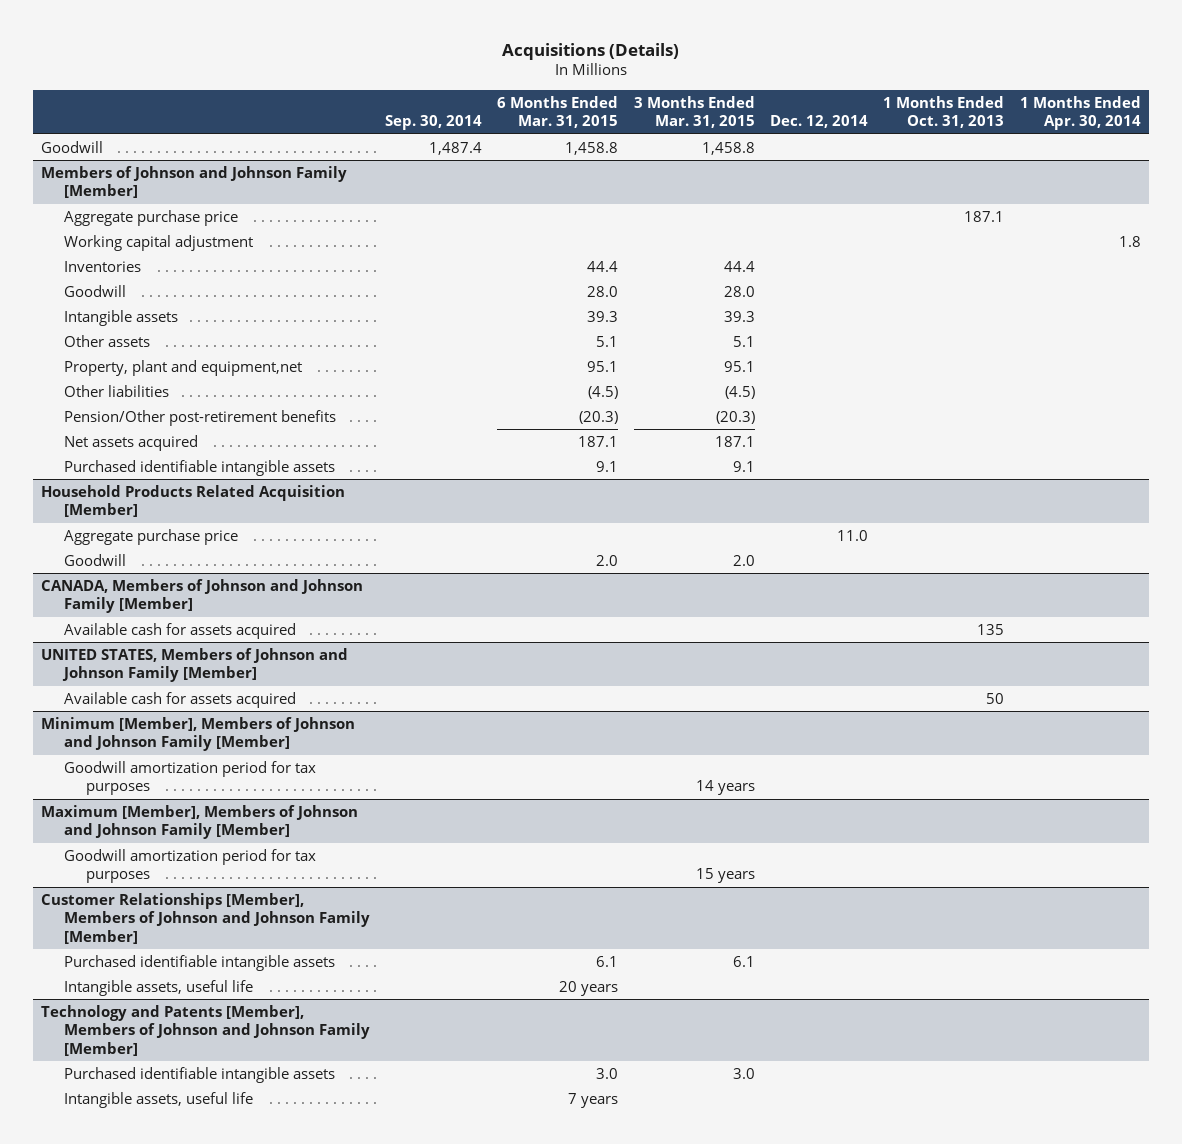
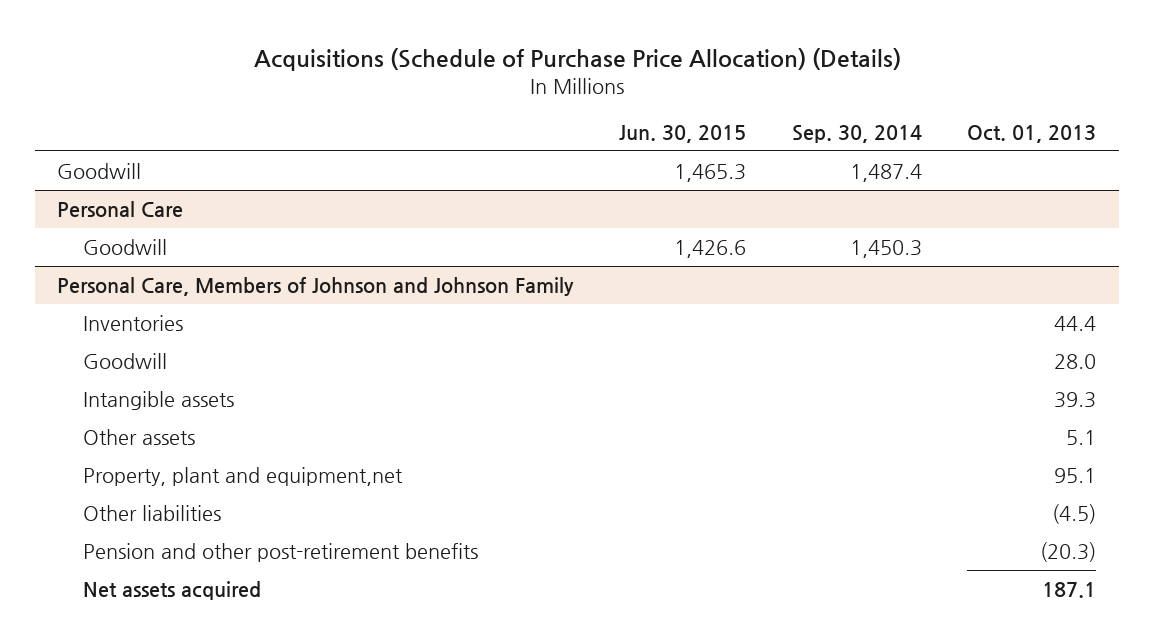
[501,42,679,60] Acquisitions (Details) -> [253,47,901,71] Acquisitions (Schedule of Purchase Price Allocation) (Details)
[497,95,619,129] 6 Months Ended Mar. 31, 2015 -> none
[633,95,755,129] 3 Months Ended Mar. 31, 2015 -> none
[770,115,869,129] Dec. 12, 2014 -> none
[883,95,1005,129] 1 Months Ended Oct. 31, 2013 -> none
[1019,95,1141,131] 1 Months Ended Apr. 30, 2014 -> none
none -> [618,124,746,143] Jun. 30, 2015
none -> [967,124,1097,143] Oct. 01, 2013
[63,209,238,226] Aggregate purchase price -> none
[63,234,253,251] Working capital adjustment -> none
none -> [57,200,184,217] Personal Care
none -> [83,238,168,255] Goodwill
[41,165,348,199] Members of Johnson and Johnson Family [Member] -> [57,276,575,296] Personal Care, Members of Johnson and Johnson Family
[63,409,336,426] Pension/Other post-retirement benefits -> [83,542,479,562] Pension and other post-retirement benefits
[63,459,335,476] Purchased identifiable intangible assets -> none
[41,484,346,518] Household Products Related Acquisition [Member] -> none
[63,528,238,545] Aggregate purchase price -> none
[63,553,126,566] Goodwill -> none
[41,578,364,614] CANADA, Members of Johnson and Johnson Family [Member] -> none
[63,622,296,639] Available cash for assets acquired -> none
[41,647,349,683] UNITED STATES, Members of Johnson and Johnson Family [Member] -> none
[63,691,296,708] Available cash for assets acquired -> none
[41,716,356,752] Minimum [Member], Members of Johnson and Johnson Family [Member] -> none
[63,760,316,796] Goodwill amortization period for tax purposes -> none
[41,804,359,840] Maximum [Member], Members of Johnson and Johnson Family [Member] -> none
[63,848,316,884] Goodwill amortization period for tax purposes -> none
[41,892,370,944] Customer Relationships [Member], Members of Johnson and Johnson Family [Member] -> none
[63,954,335,971] Purchased identifiable intangible assets -> none
[63,979,253,996] Intangible assets, useful life -> none
[41,1004,370,1056] Technology and Patents [Member], Members of Johnson and Johnson Family [Member] -> none
[63,1066,335,1083] Purchased identifiable intangible assets -> none
[63,1091,253,1108] Intangible assets, useful life -> none

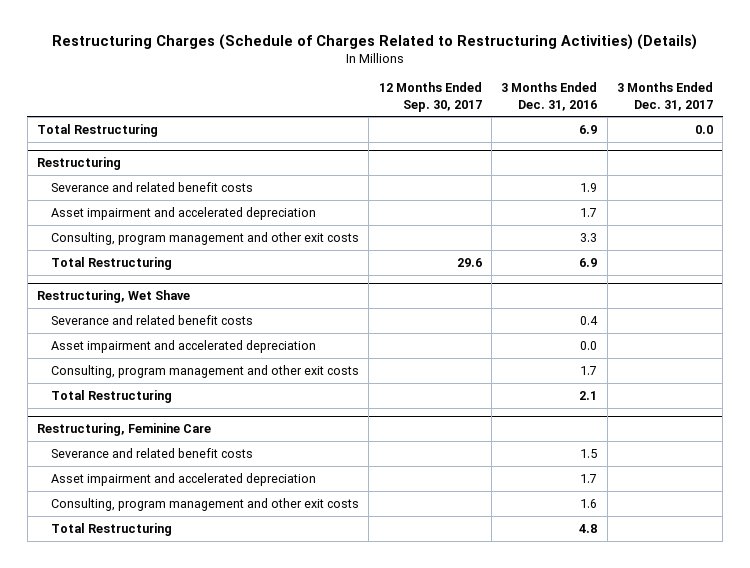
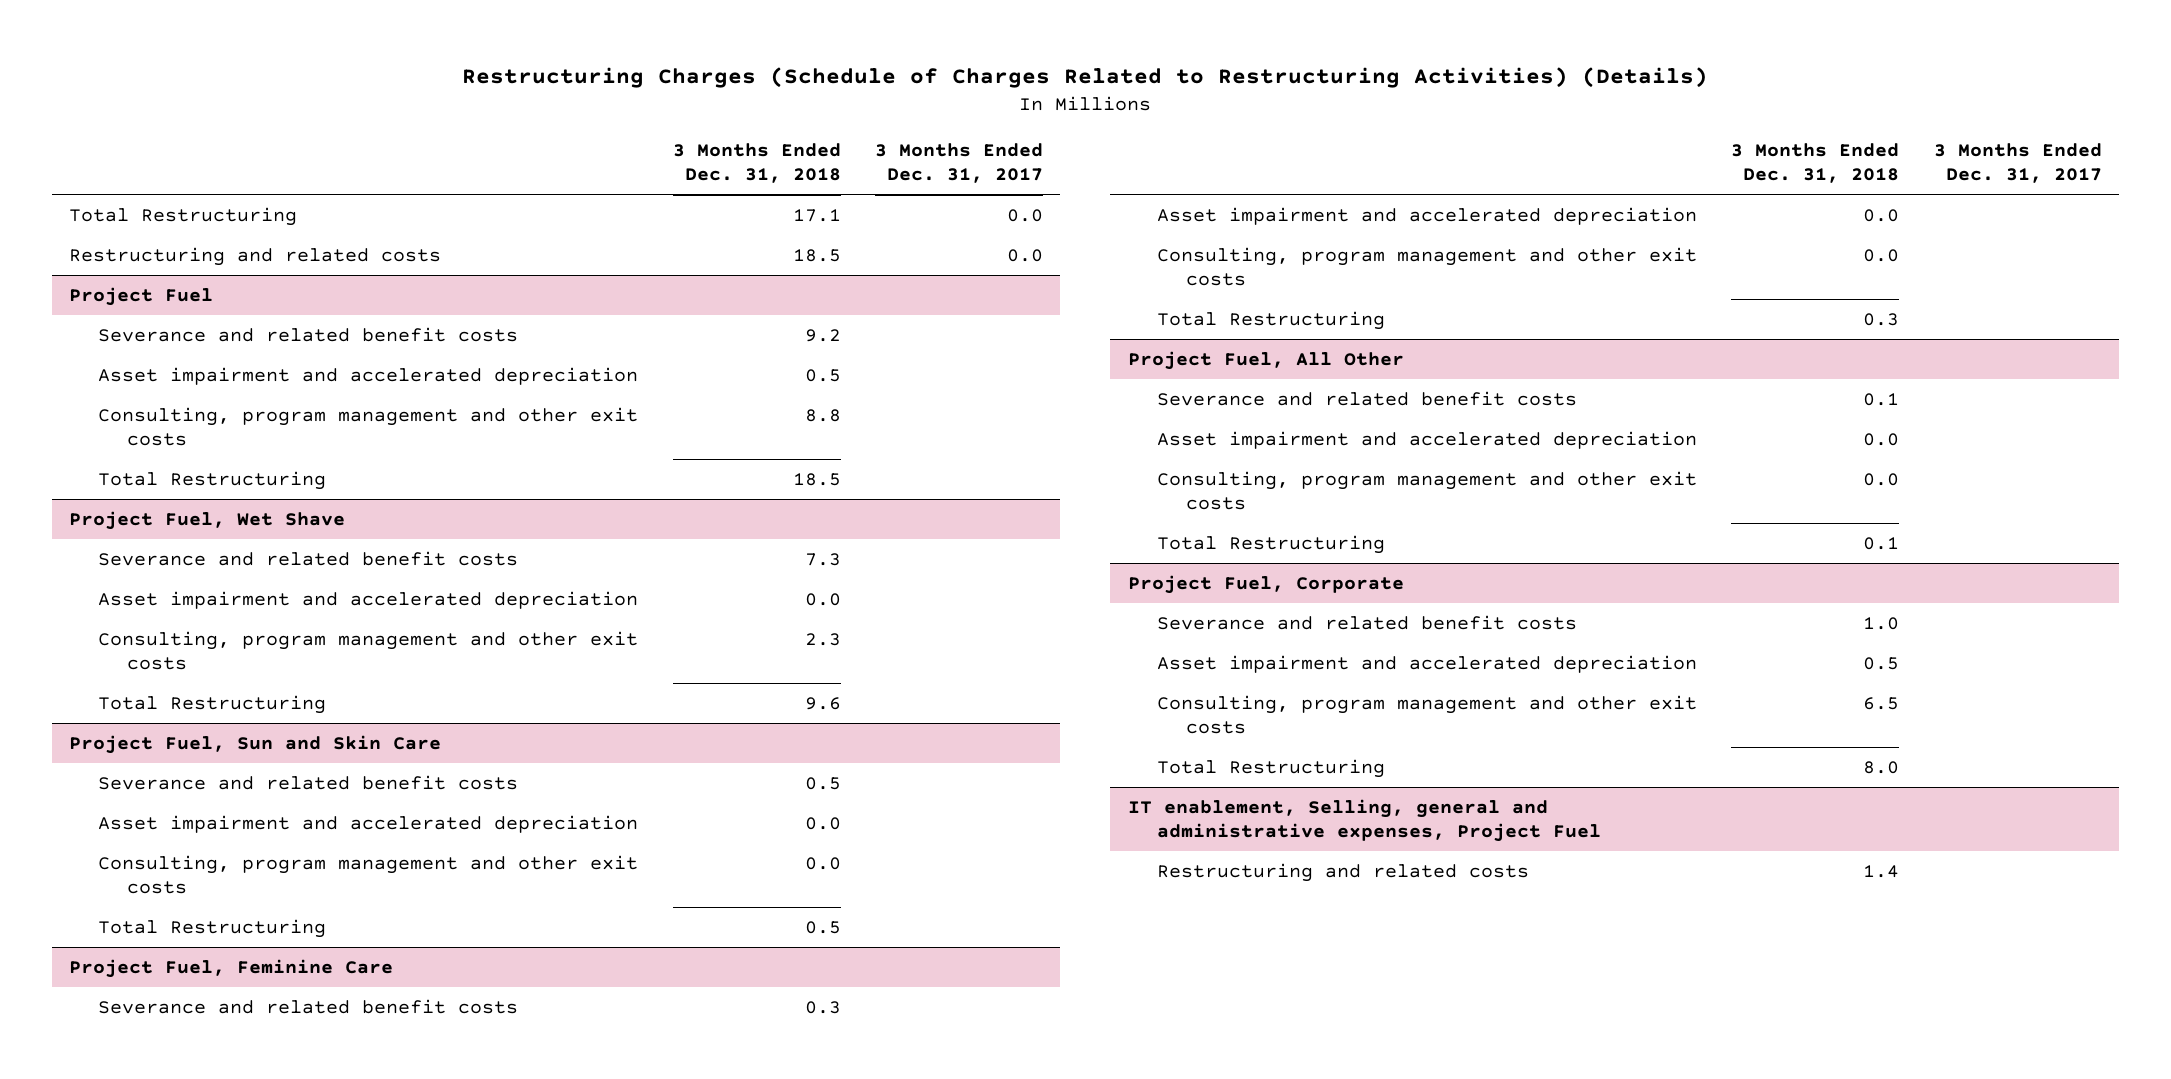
[378,82,482,112] 12 Months Ended Sep. 30, 2017 -> none
[501,82,598,111] 3 Months Ended Dec. 31, 2016 -> none
none -> [672,142,841,184] 3 Months Ended Dec. 31, 2018
[36,156,121,170] Restructuring -> none
[50,181,253,192] Severance and related benefit costs -> none
[50,206,316,220] Asset impairment and accelerated depreciation -> none
[50,231,359,245] Consulting, program management and other exit costs -> none
[50,256,172,270] Total Restructuring -> none
[36,289,190,303] Restructuring, Wet Shave -> none
[50,314,253,325] Severance and related benefit costs -> none
[50,339,316,353] Asset impairment and accelerated depreciation -> none
[50,364,359,378] Consulting, program management and other exit costs -> none
[50,389,172,403] Total Restructuring -> none
[36,422,211,436] Restructuring, Feminine Care -> none
[50,447,253,458] Severance and related benefit costs -> none
[50,472,316,486] Asset impairment and accelerated depreciation -> none
[50,497,359,511] Consulting, program management and other exit costs -> none
[50,522,172,536] Total Restructuring -> none
none -> [69,246,442,266] Restructuring and related costs
none -> [69,286,214,306] Project Fuel
none -> [98,326,519,342] Severance and related benefit costs
none -> [98,366,639,385] Asset impairment and accelerated depreciation
none -> [98,406,639,447] Consulting, program management and other exit costs
none -> [98,470,327,490] Total Restructuring
none -> [69,510,346,530] Project Fuel, Wet Shave
none -> [98,550,519,566] Severance and related benefit costs
none -> [98,590,639,609] Asset impairment and accelerated depreciation
none -> [98,630,639,671] Consulting, program management and other exit costs
none -> [98,694,327,714] Total Restructuring
none -> [69,734,442,754] Project Fuel, Sun and Skin Care
none -> [98,774,519,790] Severance and related benefit costs
none -> [98,814,639,833] Asset impairment and accelerated depreciation
none -> [98,854,639,895] Consulting, program management and other exit costs
none -> [98,918,327,938] Total Restructuring
none -> [69,958,394,978] Project Fuel, Feminine Care
none -> [98,998,519,1014] Severance and related benefit costs
none -> [1156,206,1697,225] Asset impairment and accelerated depreciation
none -> [1156,246,1697,287] Consulting, program management and other exit costs
none -> [1156,310,1385,330] Total Restructuring
none -> [1127,350,1404,370] Project Fuel, All Other
none -> [1156,390,1577,406] Severance and related benefit costs
none -> [1156,430,1697,449] Asset impairment and accelerated depreciation
none -> [1156,470,1697,511] Consulting, program management and other exit costs
none -> [1156,534,1385,554] Total Restructuring
none -> [1127,574,1404,594] Project Fuel, Corporate
none -> [1156,614,1577,630] Severance and related benefit costs
none -> [1156,654,1697,673] Asset impairment and accelerated depreciation
none -> [1156,694,1697,735] Consulting, program management and other exit costs
none -> [1156,758,1385,778] Total Restructuring
none -> [1127,798,1601,843] IT enablement, Selling, general and administrative expenses, Project Fuel
none -> [1156,862,1529,882] Restructuring and related costs

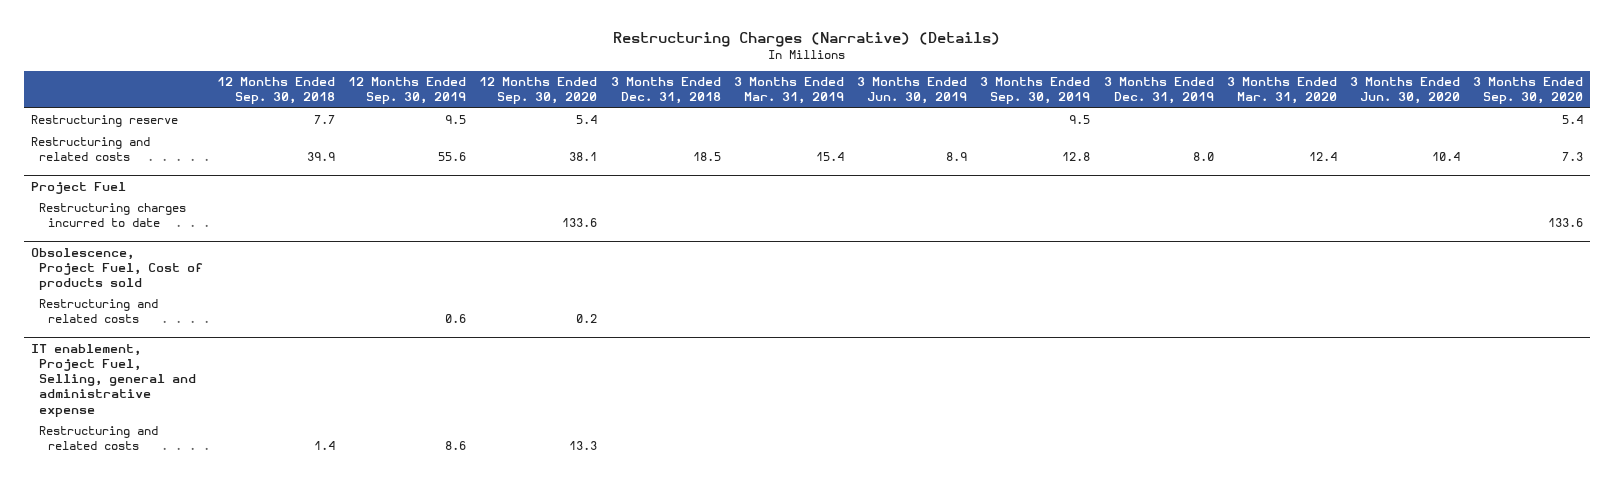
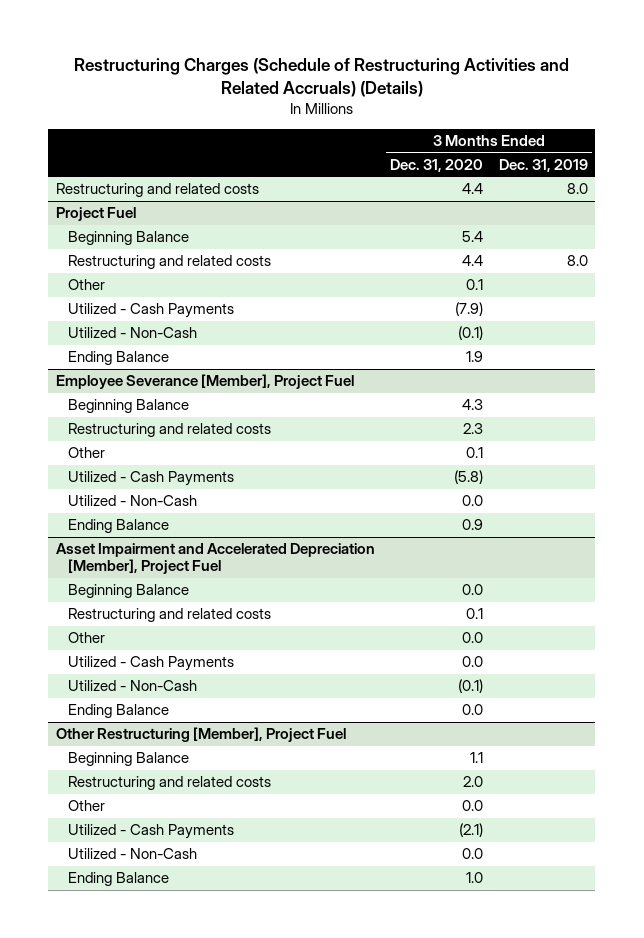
[613,31,1001,47] Restructuring Charges (Narrative) (Details) -> [73,58,569,98] Restructuring Charges (Schedule of Restructuring Activities and Related Accruals) (Details)
[216,77,335,105] 12 Months Ended Sep. 30, 2018 -> none
[348,77,467,105] 12 Months Ended Sep. 30, 2019 -> none
[479,77,598,105] 12 Months Ended Sep. 30, 2020 -> none
[610,77,721,105] 3 Months Ended Dec. 31, 2018 -> none
[733,77,844,105] 3 Months Ended Mar. 31, 2019 -> none
[857,77,968,105] 3 Months Ended Jun. 30, 2019 -> none
[980,77,1091,105] 3 Months Ended Sep. 30, 2019 -> none
[1226,77,1337,105] 3 Months Ended Mar. 31, 2020 -> none
[1350,77,1461,105] 3 Months Ended Jun. 30, 2020 -> none
[1473,77,1584,105] 3 Months Ended Sep. 30, 2020 -> none
none -> [390,158,484,172] Dec. 31, 2020
[30,115,178,128] Restructuring reserve -> none
[39,203,187,228] Restructuring charges incurred to date -> none
[30,247,204,291] Obsolescence, Project Fuel, Cost of products sold -> none
[39,299,159,324] Restructuring and related costs -> none
[30,343,197,417] IT enablement, Project Fuel, Selling, general and administrative expense -> none
[39,426,159,451] Restructuring and related costs -> none
none -> [68,231,190,246] Beginning Balance
none -> [68,255,272,270] Restructuring and related costs
none -> [68,279,106,291] Other
none -> [68,303,235,319] Utilized - Cash Payments
none -> [68,327,198,339] Utilized - Non-Cash
none -> [68,351,170,366] Ending Balance
none -> [55,374,354,390] Employee Severance [Member], Project Fuel
none -> [68,399,190,414] Beginning Balance
none -> [68,423,272,438] Restructuring and related costs
none -> [68,447,106,459] Other
none -> [68,471,235,487] Utilized - Cash Payments
none -> [68,495,198,507] Utilized - Non-Cash
none -> [68,519,170,534] Ending Balance
none -> [55,543,375,575] Asset Impairment and Accelerated Depreciation [Member], Project Fuel
none -> [68,584,190,599] Beginning Balance
none -> [68,608,272,623] Restructuring and related costs
none -> [68,632,106,644] Other
none -> [68,656,235,672] Utilized - Cash Payments
none -> [68,680,198,692] Utilized - Non-Cash
none -> [68,704,170,719] Ending Balance
none -> [55,727,346,743] Other Restructuring [Member], Project Fuel
none -> [68,752,190,767] Beginning Balance
none -> [68,776,272,791] Restructuring and related costs
none -> [68,800,106,812] Other
none -> [68,824,235,840] Utilized - Cash Payments
none -> [68,848,198,860] Utilized - Non-Cash
none -> [68,872,170,887] Ending Balance

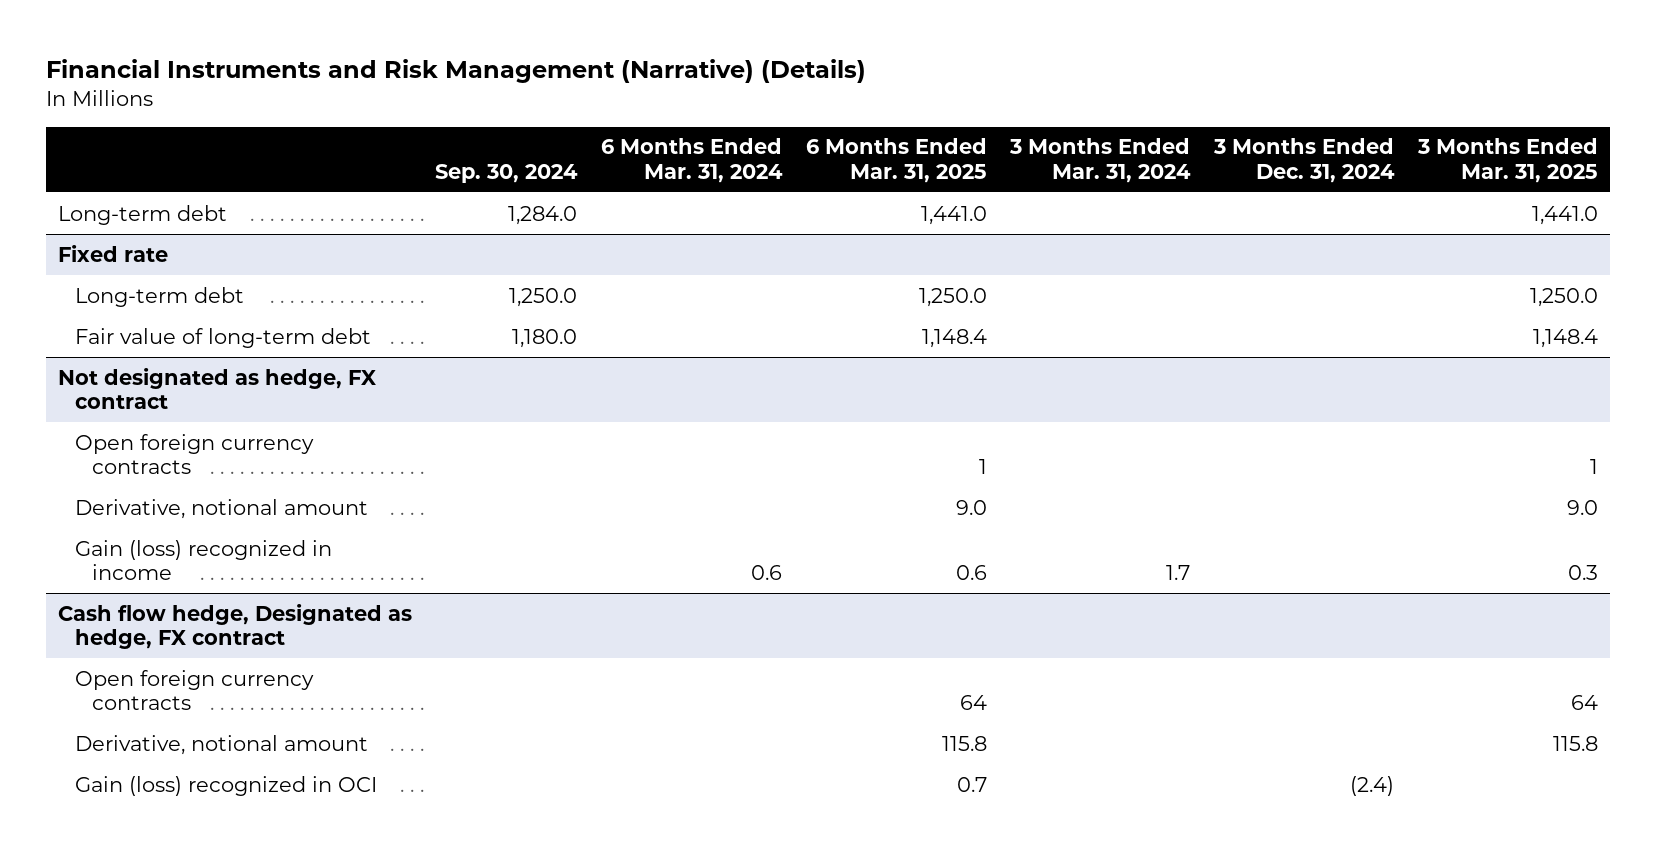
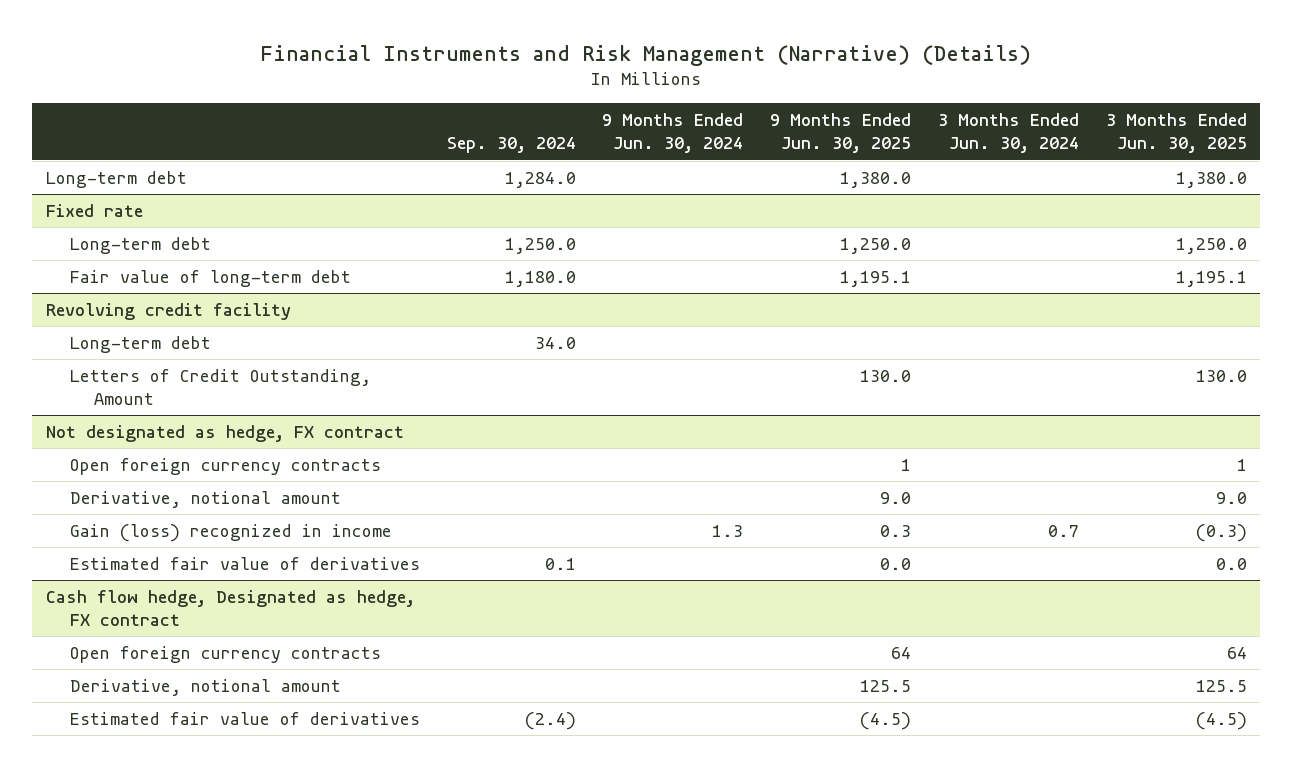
[601,138,784,183] 6 Months Ended Mar. 31, 2024 -> none
[805,138,987,183] 6 Months Ended Mar. 31, 2025 -> none
[1009,138,1192,183] 3 Months Ended Mar. 31, 2024 -> none
[1213,138,1396,183] 3 Months Ended Dec. 31, 2024 -> none
[1416,138,1598,183] 3 Months Ended Mar. 31, 2025 -> none
none -> [602,113,744,154] 9 Months Ended Jun. 30, 2024
none -> [770,113,912,154] 9 Months Ended Jun. 30, 2025
none -> [938,113,1080,154] 3 Months Ended Jun. 30, 2024
none -> [1105,113,1247,154] 3 Months Ended Jun. 30, 2025
none -> [45,302,291,320] Revolving credit facility
none -> [69,335,211,353] Long-term debt
none -> [69,368,371,405] Letters of Credit Outstanding, Amount
none -> [69,556,420,570] Estimated fair value of derivatives
[74,775,377,796] Gain (loss) recognized in OCI -> none
none -> [69,711,420,725] Estimated fair value of derivatives

